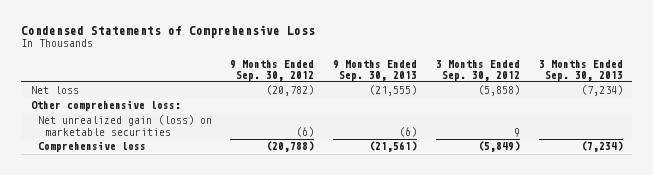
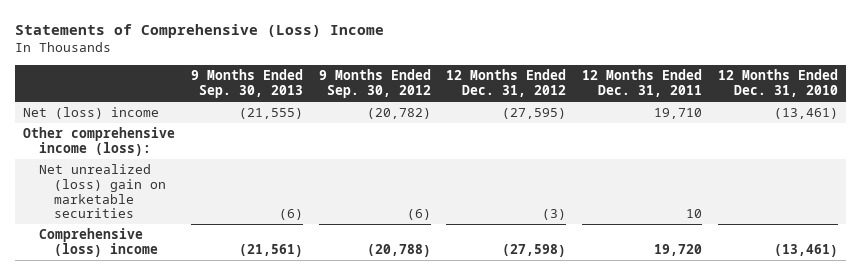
[21,25,316,39] Condensed Statements of Comprehensive Loss -> [15,24,385,39] Statements of Comprehensive (Loss) Income
[435,59,520,81] 3 Months Ended Sep. 30, 2012 -> none
[538,59,623,81] 3 Months Ended Sep. 30, 2013 -> none
none -> [446,69,567,98] 12 Months Ended Dec. 31, 2012
none -> [582,69,703,98] 12 Months Ended Dec. 31, 2011
none -> [717,69,838,98] 12 Months Ended Dec. 31, 2010
[30,86,79,95] Net loss -> [23,107,160,120] Net (loss) income
[30,100,181,112] Other comprehensive loss: -> [23,127,176,156] Other comprehensive income (loss):
[37,115,212,136] Net unrealized gain (loss) on marketable securities -> [38,164,166,219] Net unrealized (loss) gain on marketable securities
[37,141,146,153] Comprehensive loss -> [38,228,158,257] Comprehensive (loss) income

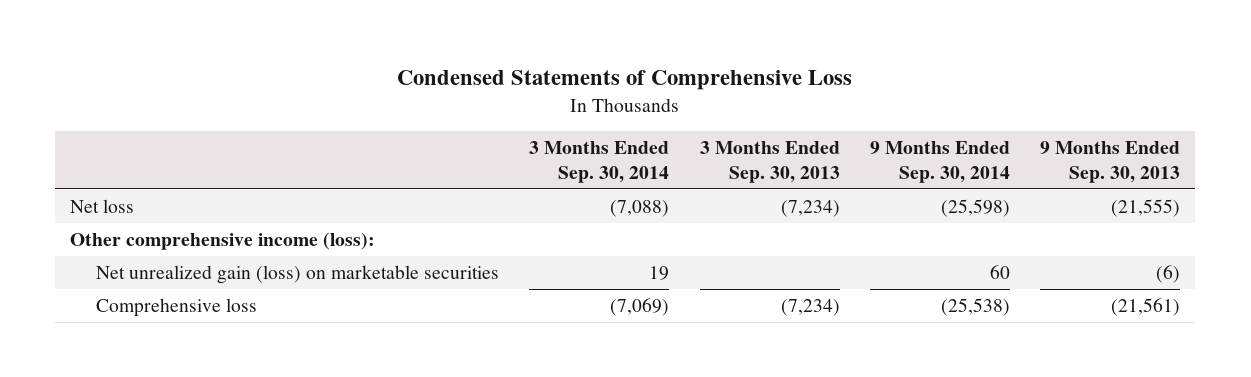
[15,24,385,39] Statements of Comprehensive (Loss) Income -> [397,70,853,91] Condensed Statements of Comprehensive Loss
[318,69,431,99] 9 Months Ended Sep. 30, 2012 -> none
[446,69,567,98] 12 Months Ended Dec. 31, 2012 -> none
[582,69,703,98] 12 Months Ended Dec. 31, 2011 -> none
[717,69,838,98] 12 Months Ended Dec. 31, 2010 -> none
none -> [529,141,670,183] 3 Months Ended Sep. 30, 2014
none -> [699,141,840,183] 3 Months Ended Sep. 30, 2013
none -> [869,141,1010,183] 9 Months Ended Sep. 30, 2014
[23,107,160,120] Net (loss) income -> [70,198,135,213] Net loss
[38,164,166,219] Net unrealized (loss) gain on marketable securities -> [96,264,500,284] Net unrealized gain (loss) on marketable securities
[38,228,158,257] Comprehensive (loss) income -> [96,297,258,317] Comprehensive loss

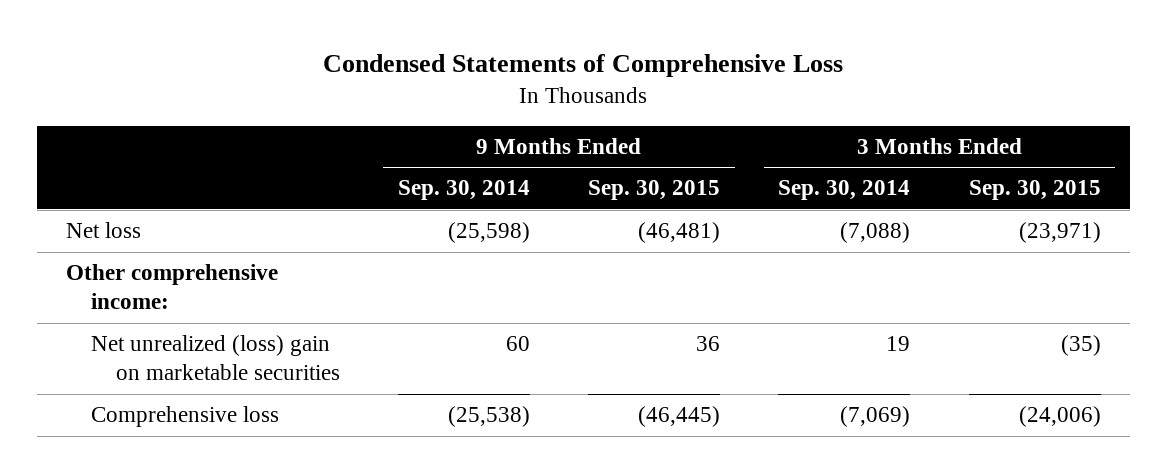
[699,141,840,183] 3 Months Ended Sep. 30, 2013 -> none
[1040,141,1181,183] 9 Months Ended Sep. 30, 2013 -> none
none -> [588,180,721,201] Sep. 30, 2015
none -> [968,180,1101,201] Sep. 30, 2015
[70,231,376,250] Other comprehensive income (loss): -> [65,264,278,310] Other comprehensive income:
[96,264,500,284] Net unrealized gain (loss) on marketable securities -> [90,335,340,381] Net unrealized (loss) gain on marketable securities

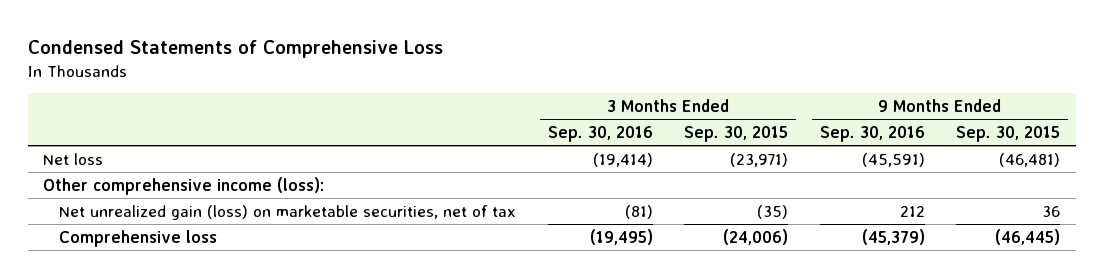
[397,180,530,201] Sep. 30, 2014 -> none
[778,180,911,201] Sep. 30, 2014 -> none
none -> [547,126,653,143] Sep. 30, 2016
none -> [819,126,925,143] Sep. 30, 2016
[65,264,278,310] Other comprehensive income: -> [43,176,325,195] Other comprehensive income (loss):
[90,335,340,381] Net unrealized (loss) gain on marketable securities -> [59,204,517,220] Net unrealized gain (loss) on marketable securities, net of tax

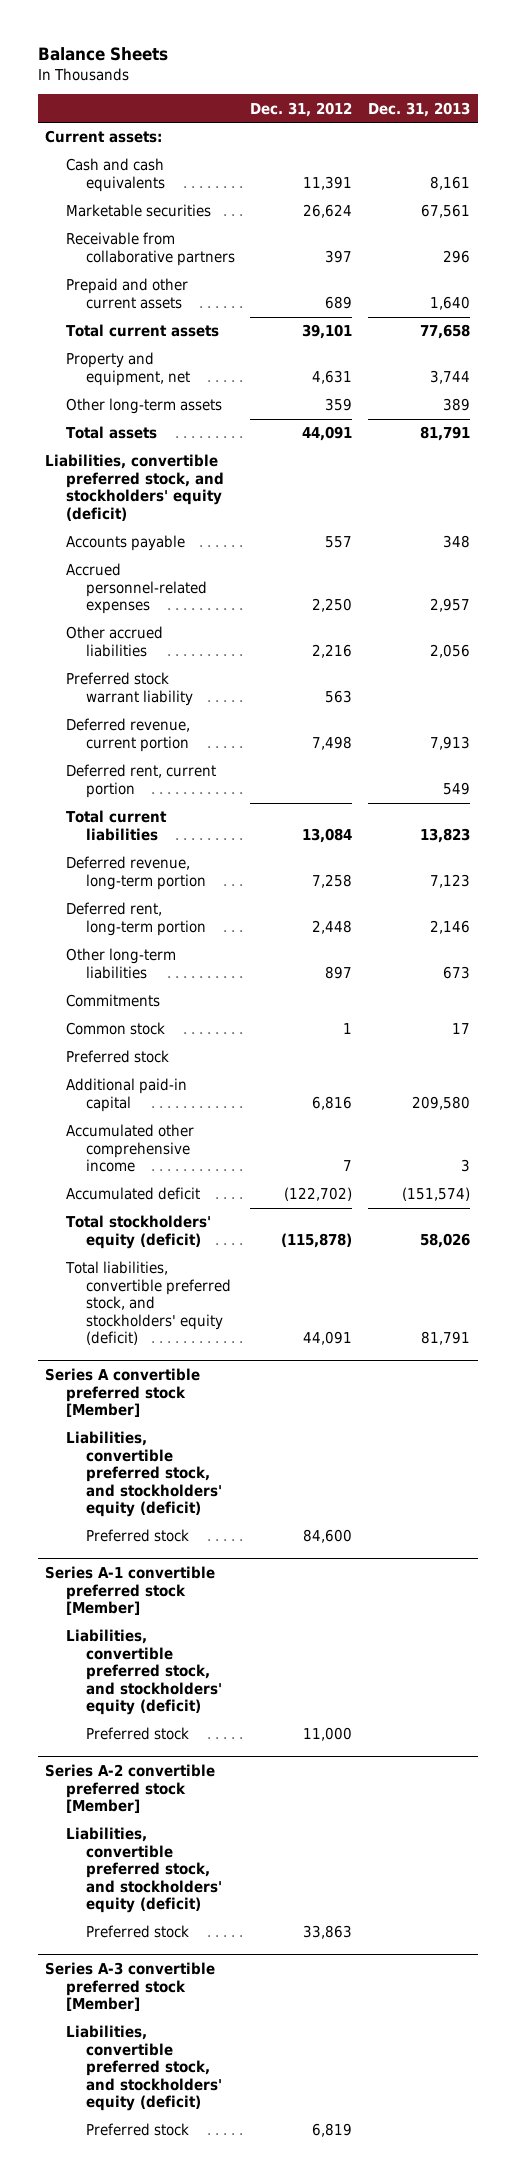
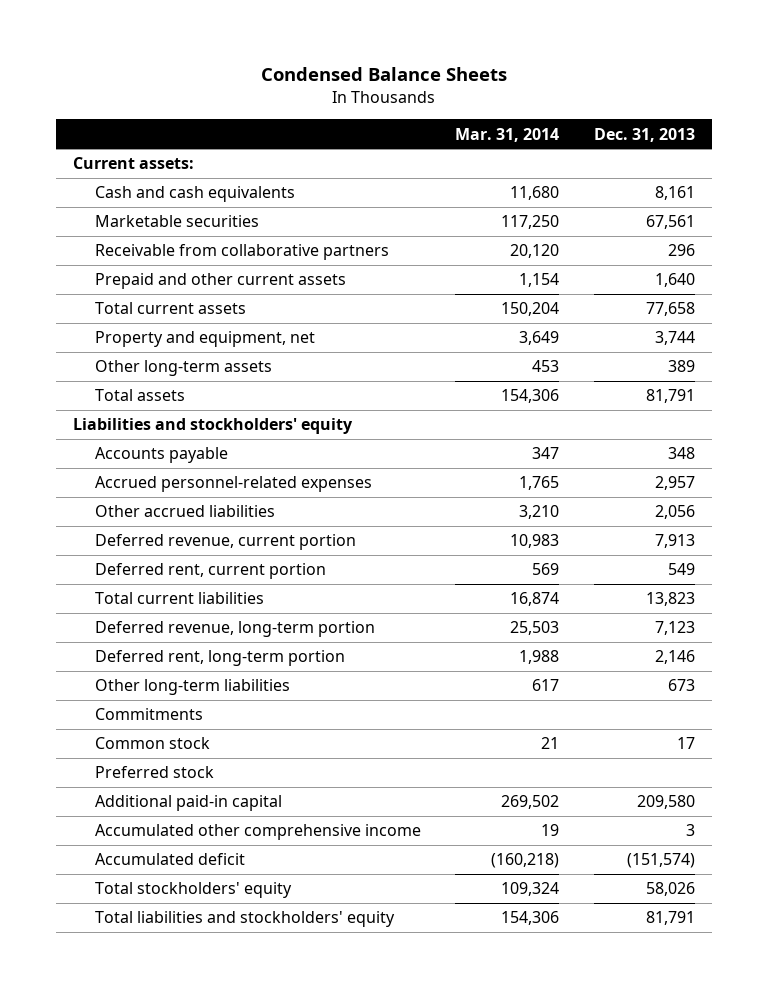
[37,47,168,62] Balance Sheets -> [260,67,507,82] Condensed Balance Sheets
[250,101,353,117] Dec. 31, 2012 -> none
none -> [455,127,560,142] Mar. 31, 2014
[45,454,224,521] Liabilities, convertible preferred stock, and stockholders' equity (deficit) -> [73,418,354,435] Liabilities and stockholders' equity
[65,672,194,706] Preferred stock warrant liability -> none
[45,1368,201,1418] Series A convertible preferred stock [Member] -> none
[65,1431,223,1518] Liabilities, convertible preferred stock, and stockholders' equity (deficit) -> none
[86,1529,190,1543] Preferred stock -> none
[45,1566,216,1616] Series A-1 convertible preferred stock [Member] -> none
[65,1629,223,1716] Liabilities, convertible preferred stock, and stockholders' equity (deficit) -> none
[86,1727,190,1741] Preferred stock -> none
[45,1764,216,1814] Series A-2 convertible preferred stock [Member] -> none
[65,1827,223,1914] Liabilities, convertible preferred stock, and stockholders' equity (deficit) -> none
[86,1925,190,1939] Preferred stock -> none
[45,1962,216,2012] Series A-3 convertible preferred stock [Member] -> none
[65,2025,223,2112] Liabilities, convertible preferred stock, and stockholders' equity (deficit) -> none
[86,2123,190,2137] Preferred stock -> none
[65,1215,211,1249] Total stockholders' equity (deficit) -> [94,882,292,899] Total stockholders' equity
[64,1261,232,1346] Total liabilities, convertible preferred stock, and stockholders' equity (deficit) -> [94,911,395,928] Total liabilities and stockholders' equity

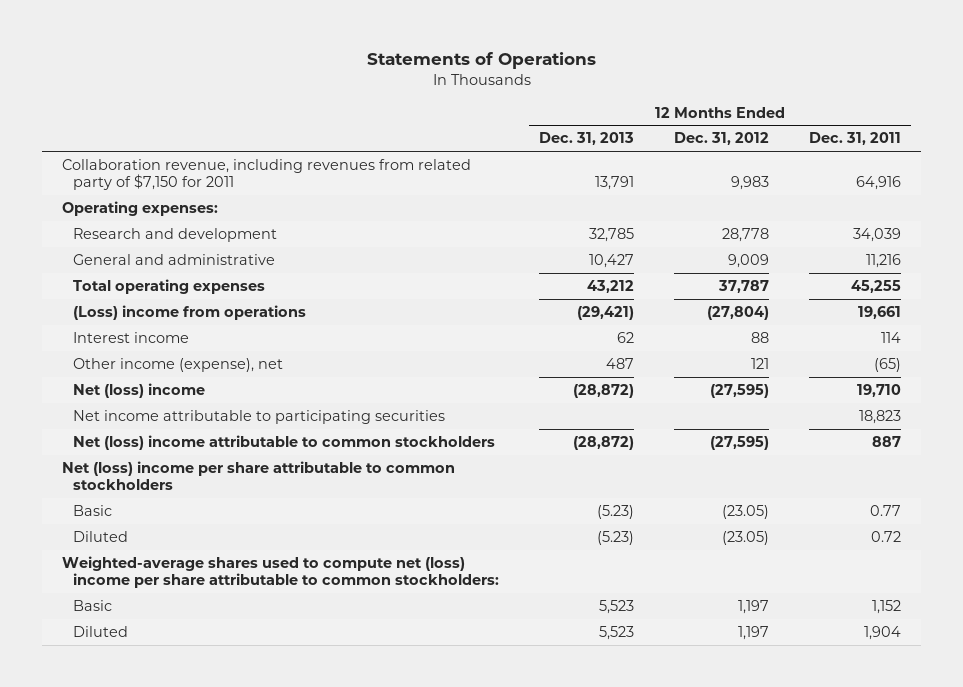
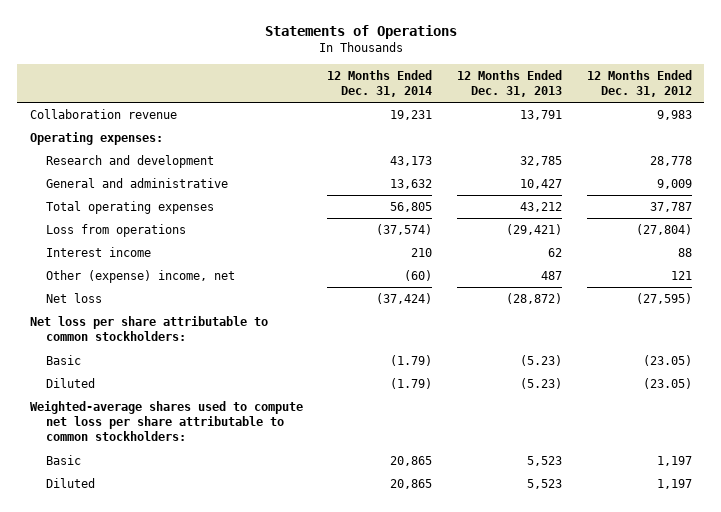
[808,132,901,146] Dec. 31, 2011 -> none
none -> [327,69,433,98] 12 Months Ended Dec. 31, 2014
[62,159,472,190] Collaboration revenue, including revenues from related party of $7,150 for 2011 -> [29,109,177,120] Collaboration revenue
[72,305,306,321] (Loss) income from operations -> [45,224,186,238] Loss from operations
[72,383,205,399] Net (loss) income -> none
[72,410,445,425] Net income attributable to participating securities -> none
[72,358,283,373] Other income (expense), net -> [45,270,235,284] Other (expense) income, net
[72,435,495,451] Net (loss) income attributable to common stockholders -> [45,293,102,304] Net loss
[62,461,456,490] Net (loss) income per share attributable to common stockholders -> [29,316,268,342] Net loss per share attributable to common stockholders:
[62,556,499,588] Weighted-average shares used to compute net (loss) income per share attributable to common stockholders: -> [29,401,303,442] Weighted-average shares used to compute net loss per share attributable to common stockholders:

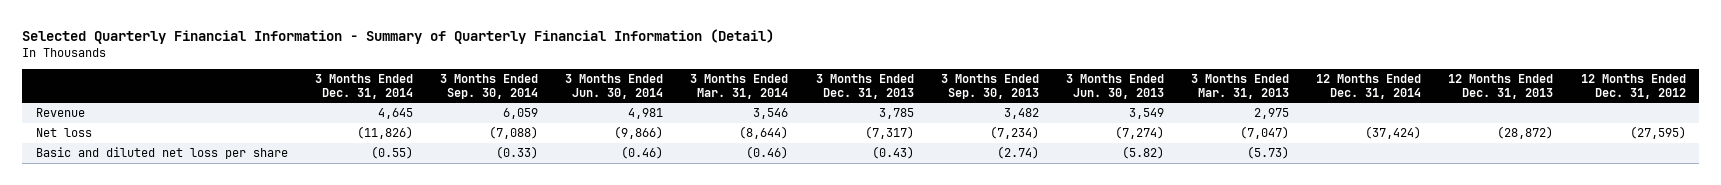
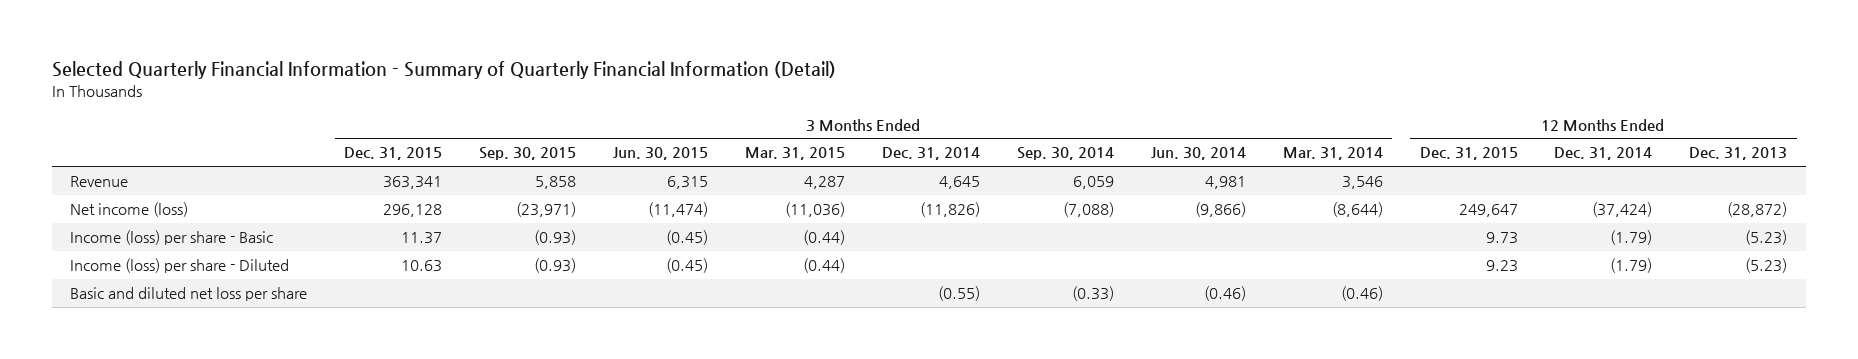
[815,73,914,99] 3 Months Ended Dec. 31, 2013 -> none
[940,73,1039,99] 3 Months Ended Sep. 30, 2013 -> none
[1065,73,1164,99] 3 Months Ended Jun. 30, 2013 -> none
[1191,73,1290,99] 3 Months Ended Mar. 31, 2013 -> none
[1580,73,1686,99] 12 Months Ended Dec. 31, 2012 -> none
none -> [344,147,443,161] Dec. 31, 2015
none -> [479,147,577,161] Sep. 30, 2015
none -> [613,147,709,161] Jun. 30, 2015
none -> [745,147,846,161] Mar. 31, 2015
none -> [1419,147,1518,161] Dec. 31, 2015
[35,128,92,138] Net loss -> [70,202,189,218] Net income (loss)
none -> [70,230,274,246] Income (loss) per share - Basic
none -> [70,258,290,274] Income (loss) per share - Diluted

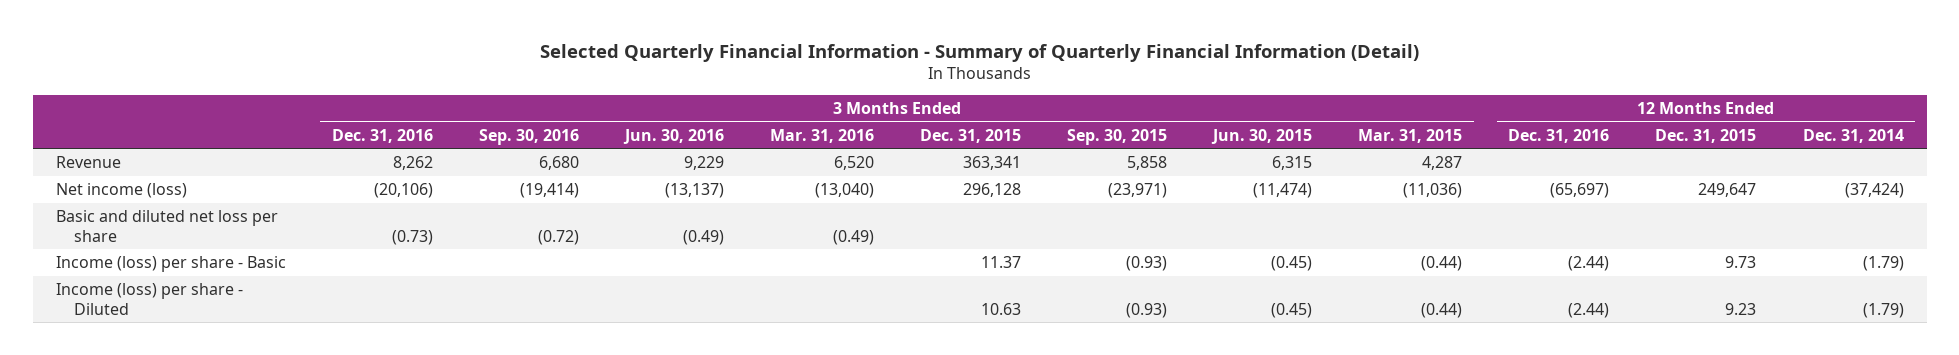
[881,147,980,161] Dec. 31, 2014 -> none
[1016,147,1114,161] Sep. 30, 2014 -> none
[1150,147,1246,161] Jun. 30, 2014 -> none
[1282,147,1383,161] Mar. 31, 2014 -> none
[1689,147,1788,161] Dec. 31, 2013 -> none
none -> [331,128,433,143] Dec. 31, 2016
none -> [478,128,579,145] Sep. 30, 2016
none -> [622,128,724,144] Jun. 30, 2016
none -> [770,128,875,143] Mar. 31, 2016
none -> [1508,128,1610,143] Dec. 31, 2016
[70,287,308,302] Basic and diluted net loss per share -> [55,210,278,242] Basic and diluted net loss per share

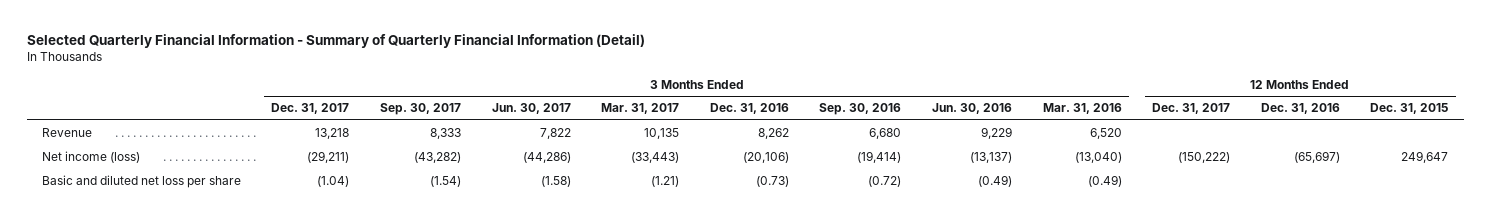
[920,128,1022,143] Dec. 31, 2015 -> none
[1067,128,1168,145] Sep. 30, 2015 -> none
[1211,128,1313,144] Jun. 30, 2015 -> none
[1358,128,1463,143] Mar. 31, 2015 -> none
[1802,128,1904,143] Dec. 31, 2014 -> none
none -> [271,103,350,115] Dec. 31, 2017
none -> [380,103,462,116] Sep. 30, 2017
none -> [491,103,571,115] Jun. 30, 2017
none -> [601,103,680,115] Mar. 31, 2017
none -> [1152,103,1231,115] Dec. 31, 2017
[55,256,286,273] Income (loss) per share - Basic -> none
[55,283,243,315] Income (loss) per share - Diluted -> none

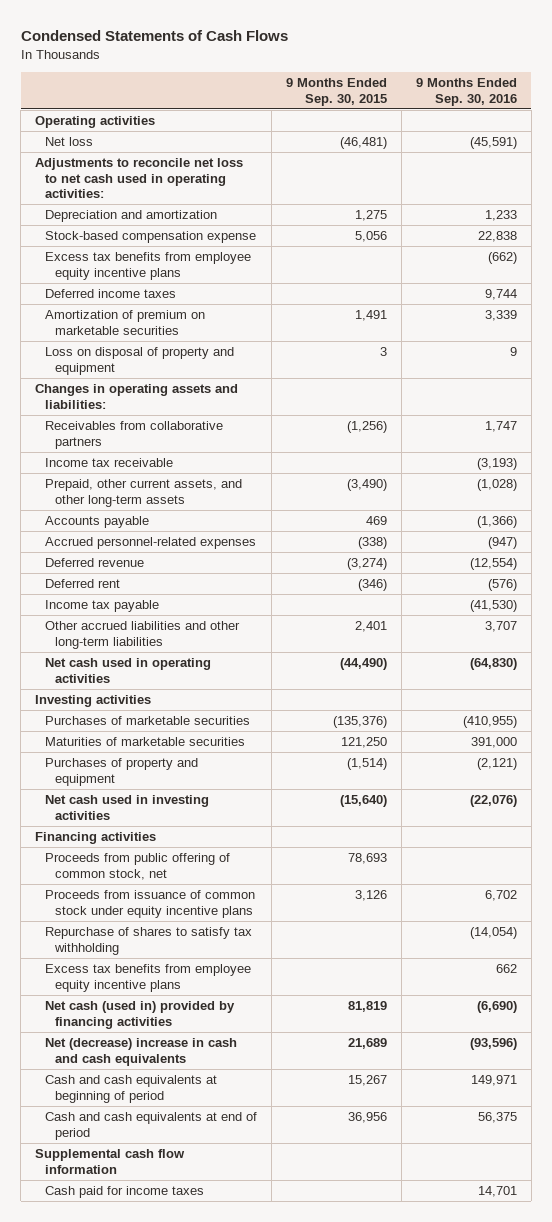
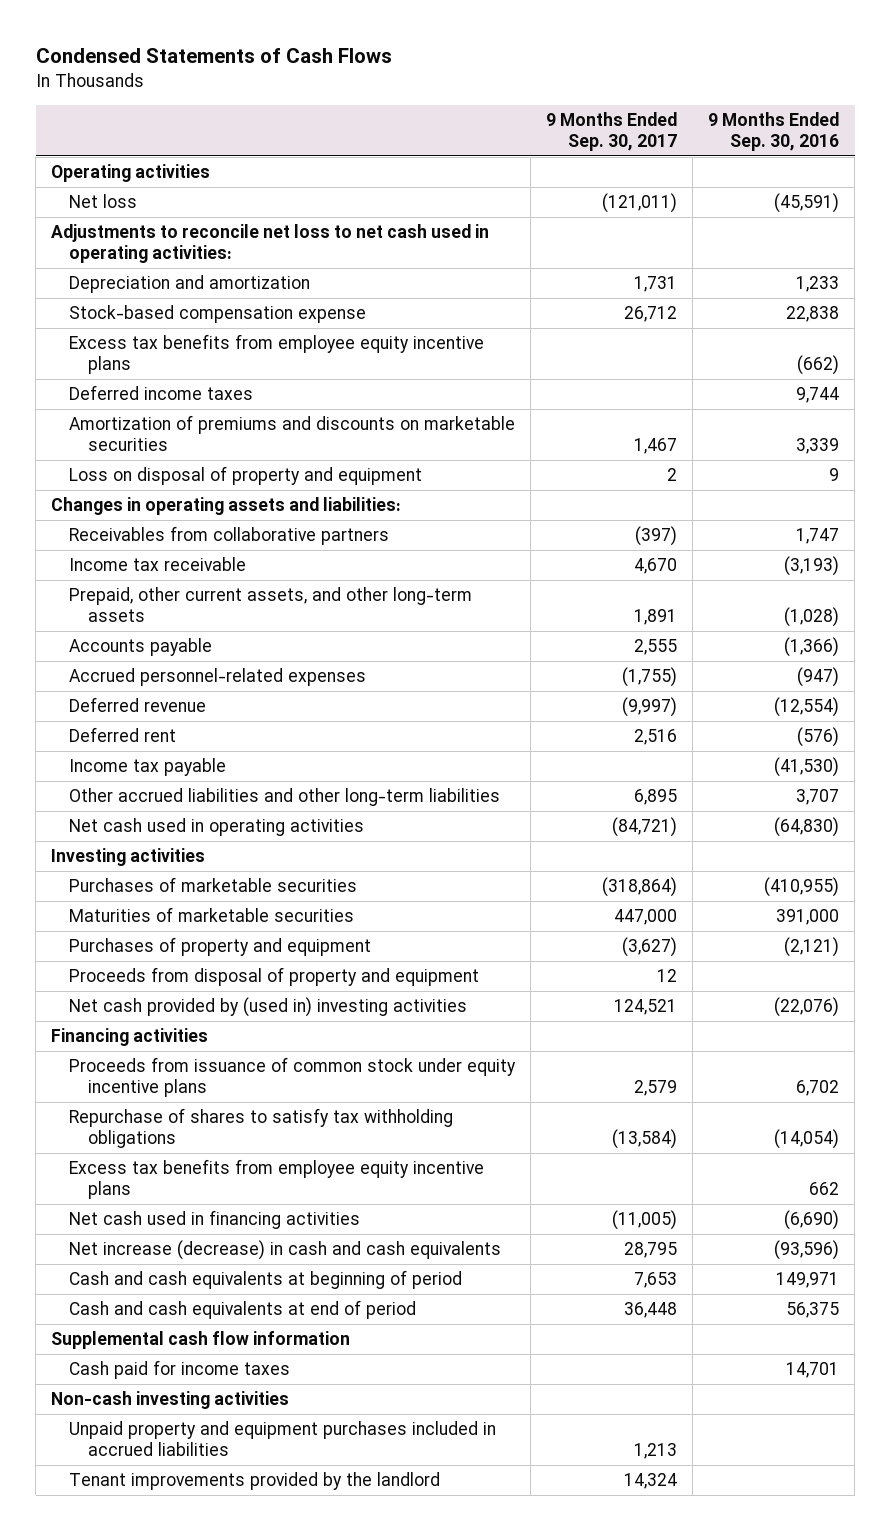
[285,78,387,106] 9 Months Ended Sep. 30, 2015 -> none
none -> [546,112,678,152] 9 Months Ended Sep. 30, 2017
[44,310,205,335] Amortization of premium on marketable securities -> [69,415,516,452] Amortization of premiums and discounts on marketable securities
none -> [69,967,480,987] Proceeds from disposal of property and equipment
[44,795,209,820] Net cash used in investing activities -> [69,997,468,1018] Net cash provided by (used in) investing activities
[44,853,230,880] Proceeds from public offering of common stock, net -> none
[44,927,252,955] Repurchase of shares to satisfy tax withholding -> [69,1108,454,1149] Repurchase of shares to satisfy tax withholding obligations
[44,1001,235,1029] Net cash (used in) provided by financing activities -> [69,1210,361,1230] Net cash used in financing activities
[44,1038,237,1066] Net (decrease) increase in cash and cash equivalents -> [69,1240,502,1261] Net increase (decrease) in cash and cash equivalents
none -> [51,1391,290,1410] Non-cash investing activities
none -> [69,1421,497,1457] Unpaid property and equipment purchases included in accrued liabilities
none -> [69,1472,441,1491] Tenant improvements provided by the landlord

